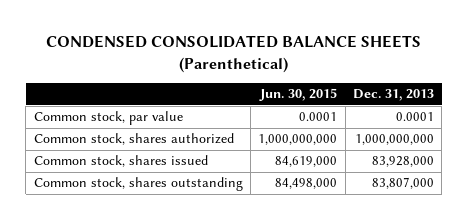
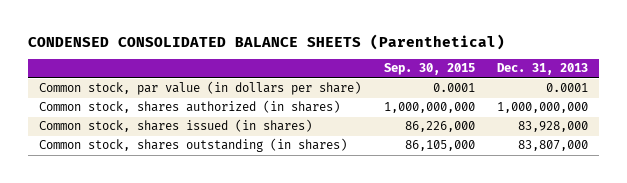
[259,88,338,102] Jun. 30, 2015 -> none
none -> [383,63,475,76] Sep. 30, 2015
[33,111,183,126] Common stock, par value -> [39,81,362,96] Common stock, par value (in dollars per share)
[33,133,234,146] Common stock, shares authorized -> [39,100,341,114] Common stock, shares authorized (in shares)
[33,155,208,168] Common stock, shares issued -> [39,119,313,133] Common stock, shares issued (in shares)
[33,177,243,192] Common stock, shares outstanding -> [39,138,348,153] Common stock, shares outstanding (in shares)

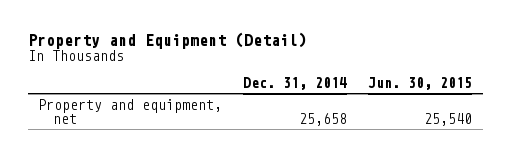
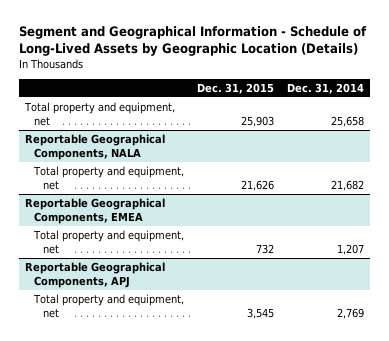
[27,31,307,49] Property and Equipment (Detail) -> [19,26,368,57] Segment and Geographical Information - Schedule of Long-Lived Assets by Geographic Location (Details)
[368,77,473,91] Jun. 30, 2015 -> none
none -> [197,82,275,94] Dec. 31, 2015
[38,98,223,124] Property and equipment, net -> [24,102,176,126] Total property and equipment, net
none -> [25,134,166,160] Reportable Geographical Components, NALA
none -> [33,166,185,190] Total property and equipment, net
none -> [25,198,166,224] Reportable Geographical Components, EMEA
none -> [33,230,185,254] Total property and equipment, net
none -> [25,262,166,288] Reportable Geographical Components, APJ
none -> [33,294,185,318] Total property and equipment, net

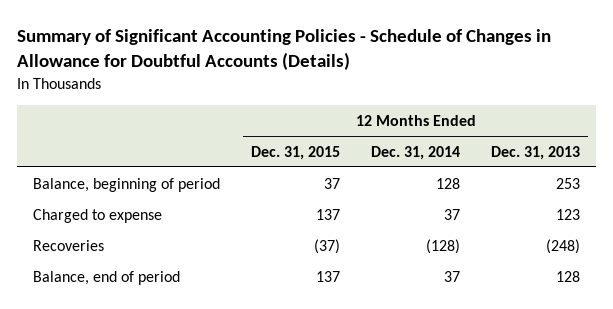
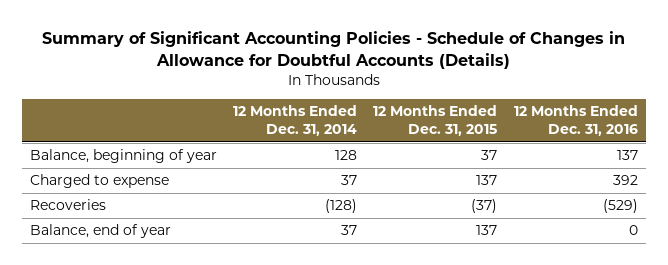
[491,145,581,160] Dec. 31, 2013 -> none
none -> [513,105,638,137] 12 Months Ended Dec. 31, 2016
[32,177,220,192] Balance, beginning of period -> [30,149,218,164] Balance, beginning of year
[32,270,180,285] Balance, end of period -> [30,224,172,239] Balance, end of year

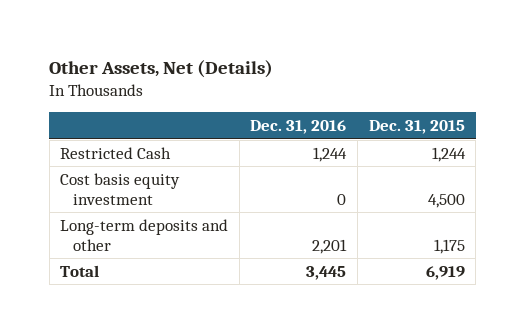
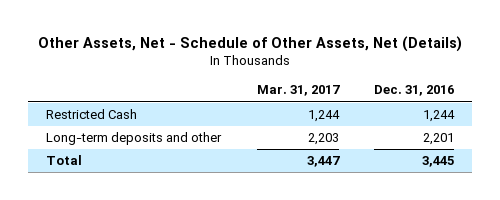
[49,60,274,79] Other Assets, Net (Details) -> [38,36,463,53] Other Assets, Net - Schedule of Other Assets, Net (Details)
[368,120,465,135] Dec. 31, 2015 -> none
none -> [256,85,340,97] Mar. 31, 2017
[60,172,181,205] Cost basis equity investment -> none

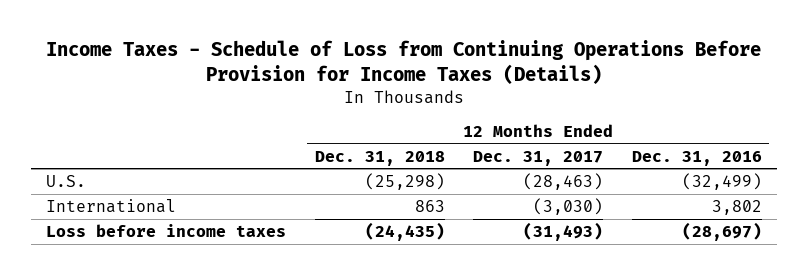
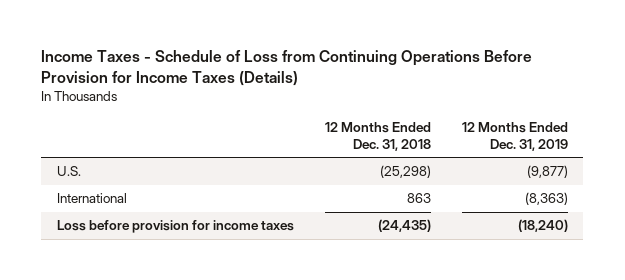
[473,150,604,166] Dec. 31, 2017 -> none
[632,150,763,166] Dec. 31, 2016 -> none
none -> [461,122,568,151] 12 Months Ended Dec. 31, 2019
[45,223,286,237] Loss before income taxes -> [56,220,294,234] Loss before provision for income taxes

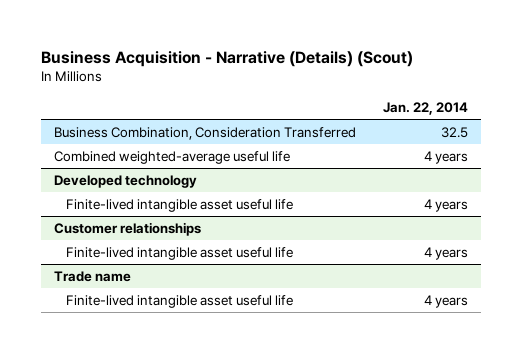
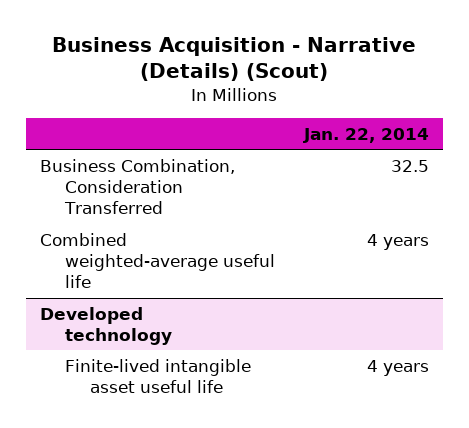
[54,222,202,237] Customer relationships -> none
[65,247,293,261] Finite-lived intangible asset useful life -> none
[54,271,132,283] Trade name -> none
[65,295,293,309] Finite-lived intangible asset useful life -> none

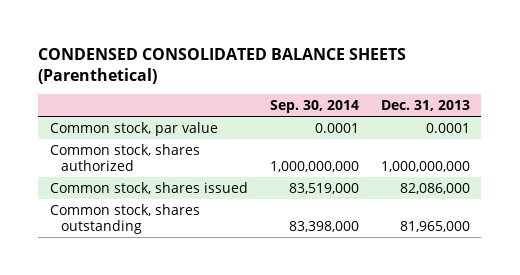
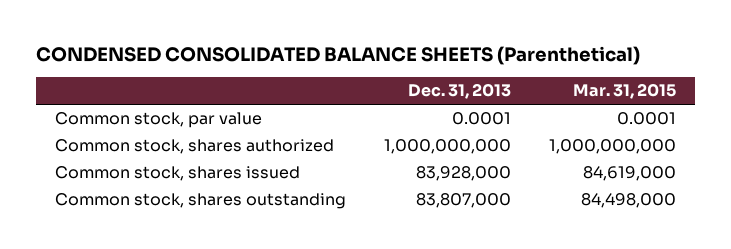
[269,100,359,114] Sep. 30, 2014 -> none
none -> [572,83,676,100] Mar. 31, 2015
[400,182,471,194] 82,086,000 -> [415,166,511,182] 83,928,000
[400,220,471,232] 81,965,000 -> [415,193,511,209] 83,807,000

